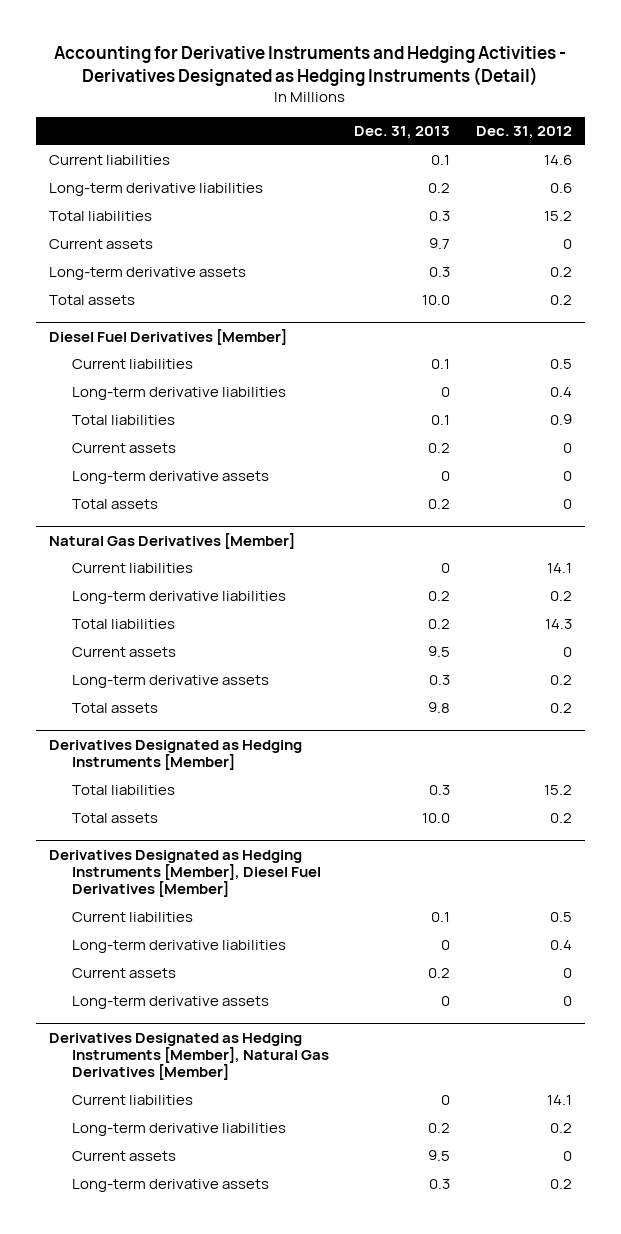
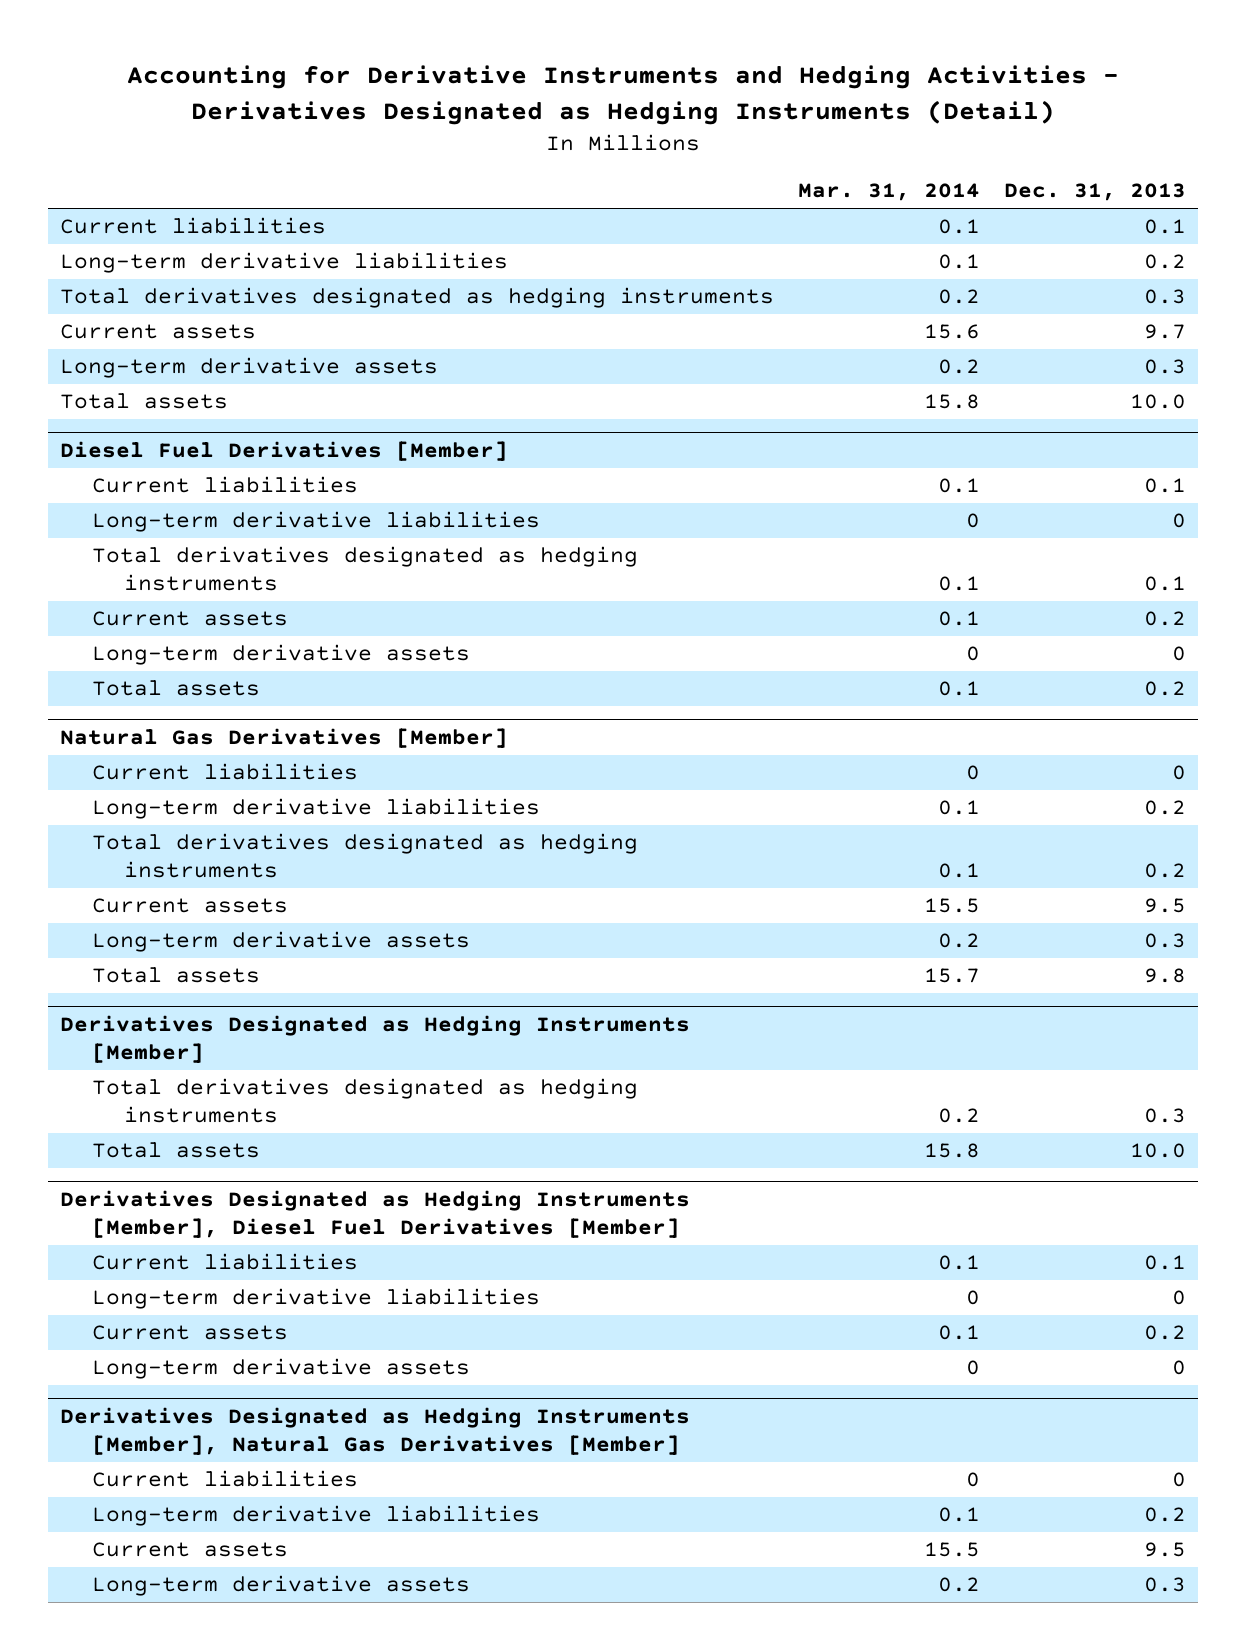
[476,126,573,140] Dec. 31, 2012 -> none
none -> [797,183,980,202] Mar. 31, 2014
[48,211,152,222] Total liabilities -> [59,287,774,309] Total derivatives designated as hedging instruments
[71,415,175,426] Total liabilities -> [91,546,638,592] Total derivatives designated as hedging instruments
[71,619,175,630] Total liabilities -> [91,833,638,879] Total derivatives designated as hedging instruments
[71,785,175,796] Total liabilities -> [91,1078,638,1124] Total derivatives designated as hedging instruments

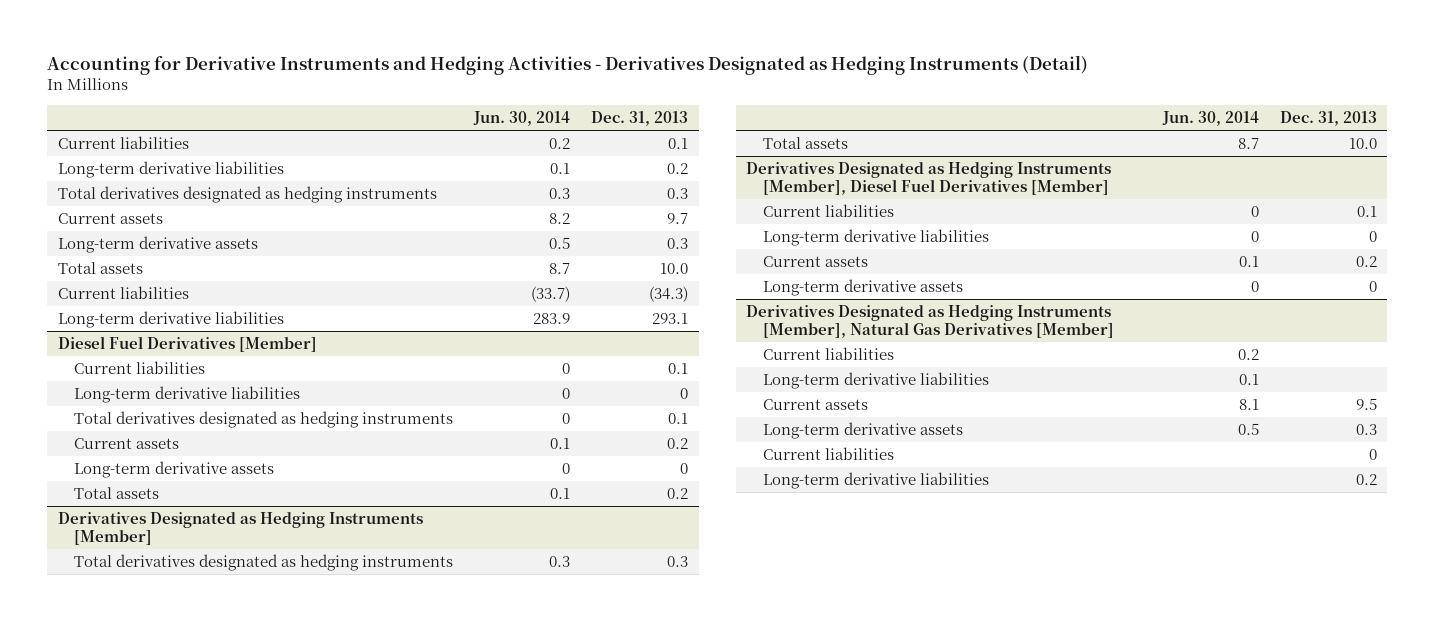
[797,183,980,202] Mar. 31, 2014 -> none
none -> [473,111,571,127] Jun. 30, 2014
none -> [57,285,189,299] Current liabilities
none -> [57,310,284,328] Long-term derivative liabilities
[59,728,508,749] Natural Gas Derivatives [Member] -> none
[91,763,358,781] Current liabilities -> none
[91,798,540,820] Long-term derivative liabilities -> none
[91,833,638,879] Total derivatives designated as hedging instruments -> none
[91,898,288,914] Current assets -> none
[91,931,470,953] Long-term derivative assets -> none
[91,967,260,984] Total assets -> none
none -> [762,346,894,360] Current liabilities
none -> [762,371,989,389] Long-term derivative liabilities
[91,1470,358,1488] Current liabilities -> [762,446,894,460] Current liabilities
[91,1505,540,1527] Long-term derivative liabilities -> [762,471,989,489] Long-term derivative liabilities

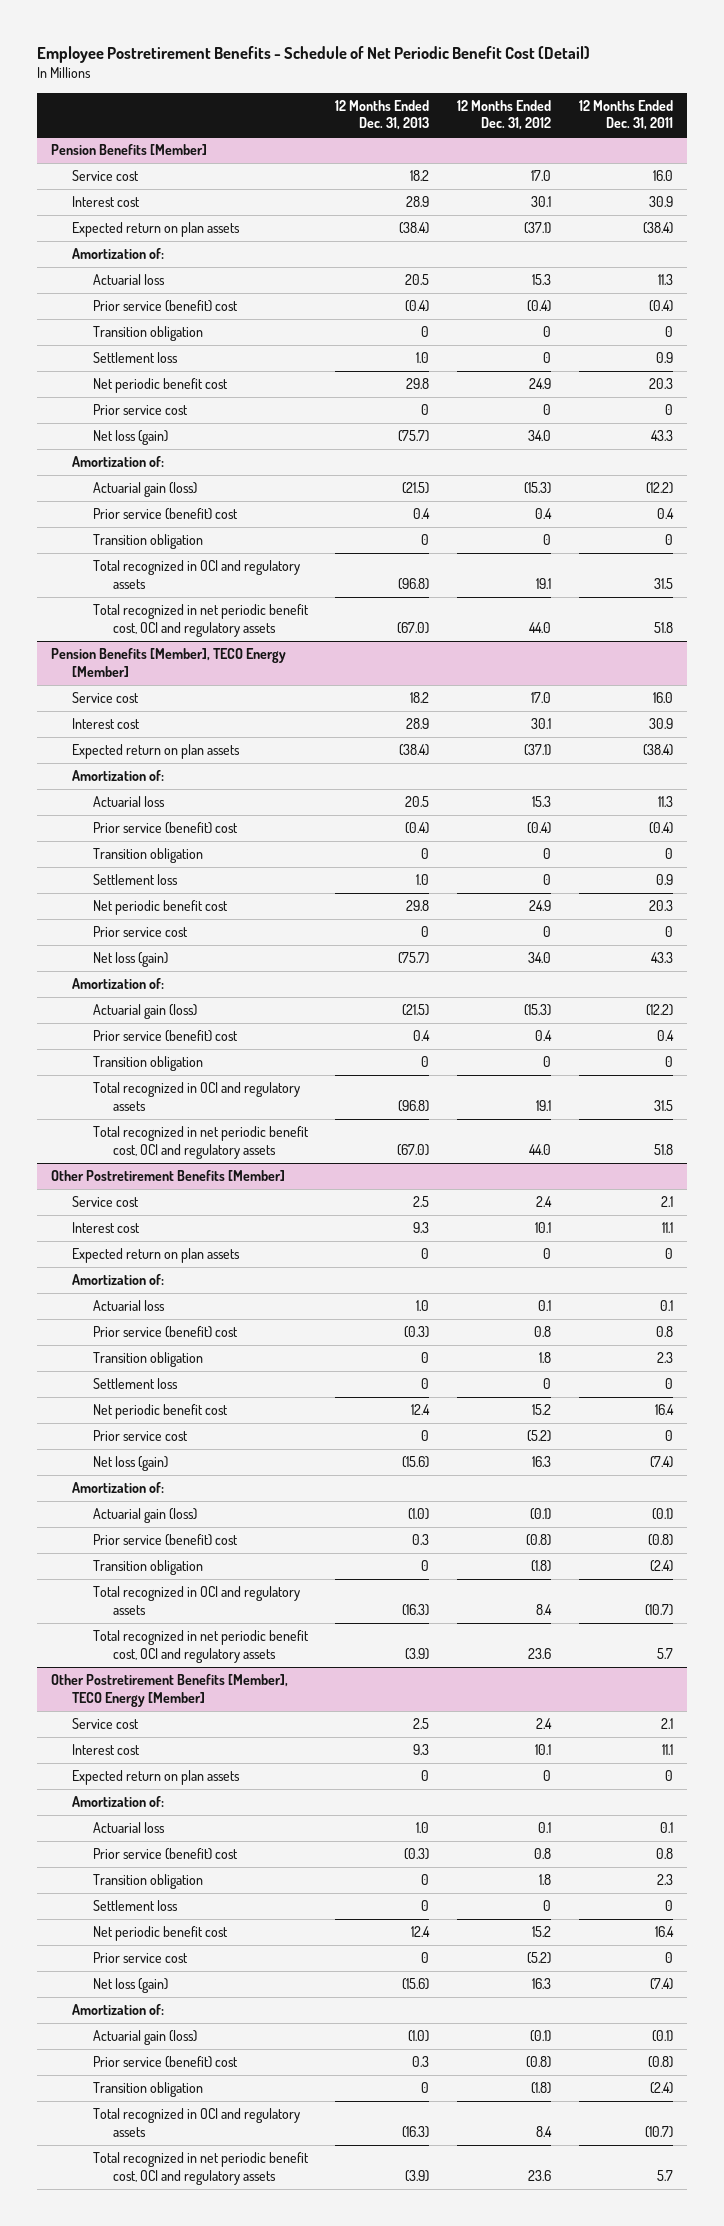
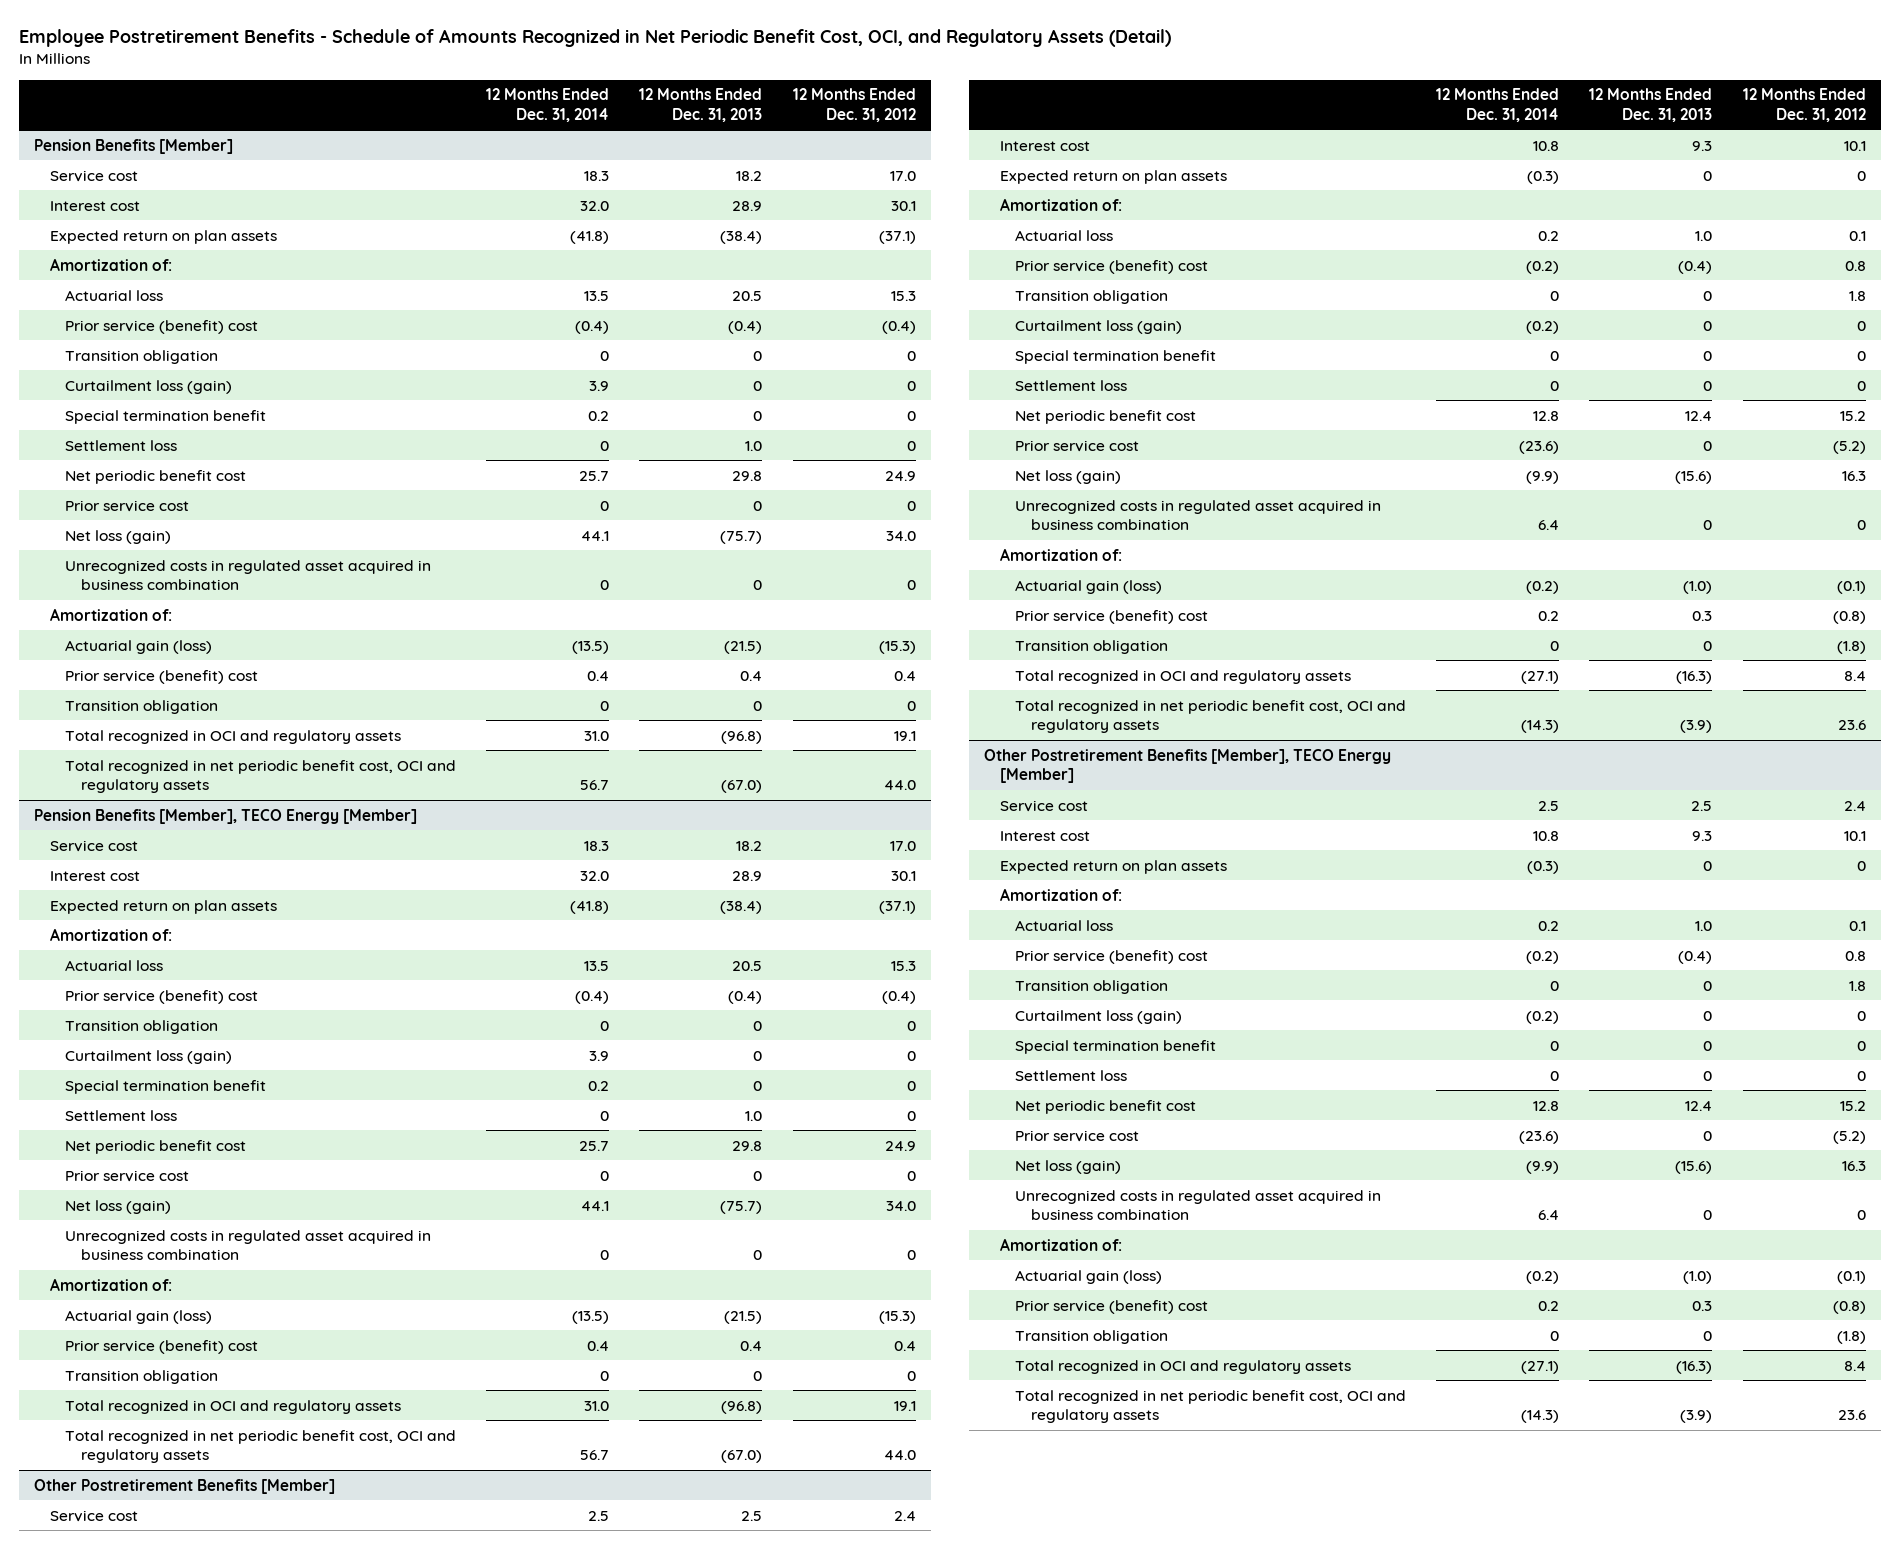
[37,46,591,64] Employee Postretirement Benefits - Schedule of Net Periodic Benefit Cost (Detail) -> [19,29,1172,48] Employee Postretirement Benefits - Schedule of Amounts Recognized in Net Periodic Benefit Cost, OCI, and Regulatory Assets (Detail)
[578,99,673,131] 12 Months Ended Dec. 31, 2011 -> none
none -> [486,88,610,122] 12 Months Ended Dec. 31, 2014
none -> [65,379,233,394] Curtailment loss (gain)
none -> [65,409,267,424] Special termination benefit
none -> [65,559,432,591] Unrecognized costs in regulated asset acquired in business combination
none -> [65,1049,233,1064] Curtailment loss (gain)
none -> [65,1079,267,1094] Special termination benefit
none -> [65,1229,432,1261] Unrecognized costs in regulated asset acquired in business combination
[404,1326,430,1339] (0.3) -> [1678,260,1713,274] (0.4)
none -> [1015,319,1183,334] Curtailment loss (gain)
none -> [1015,349,1217,364] Special termination benefit
none -> [1015,499,1382,531] Unrecognized costs in regulated asset acquired in business combination
[404,1848,430,1861] (0.3) -> [1678,950,1713,964] (0.4)
none -> [1015,1009,1183,1024] Curtailment loss (gain)
none -> [1015,1039,1217,1054] Special termination benefit
none -> [1015,1189,1382,1221] Unrecognized costs in regulated asset acquired in business combination

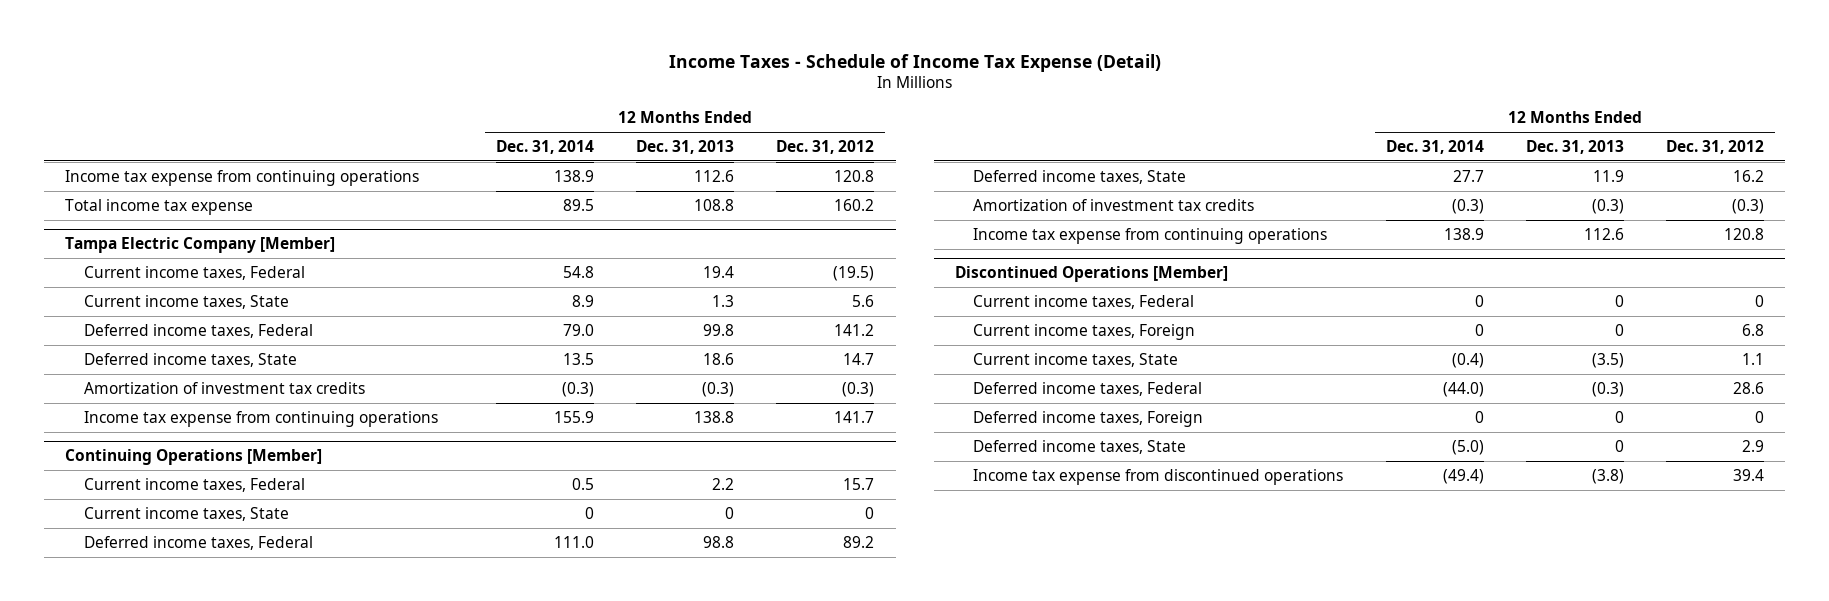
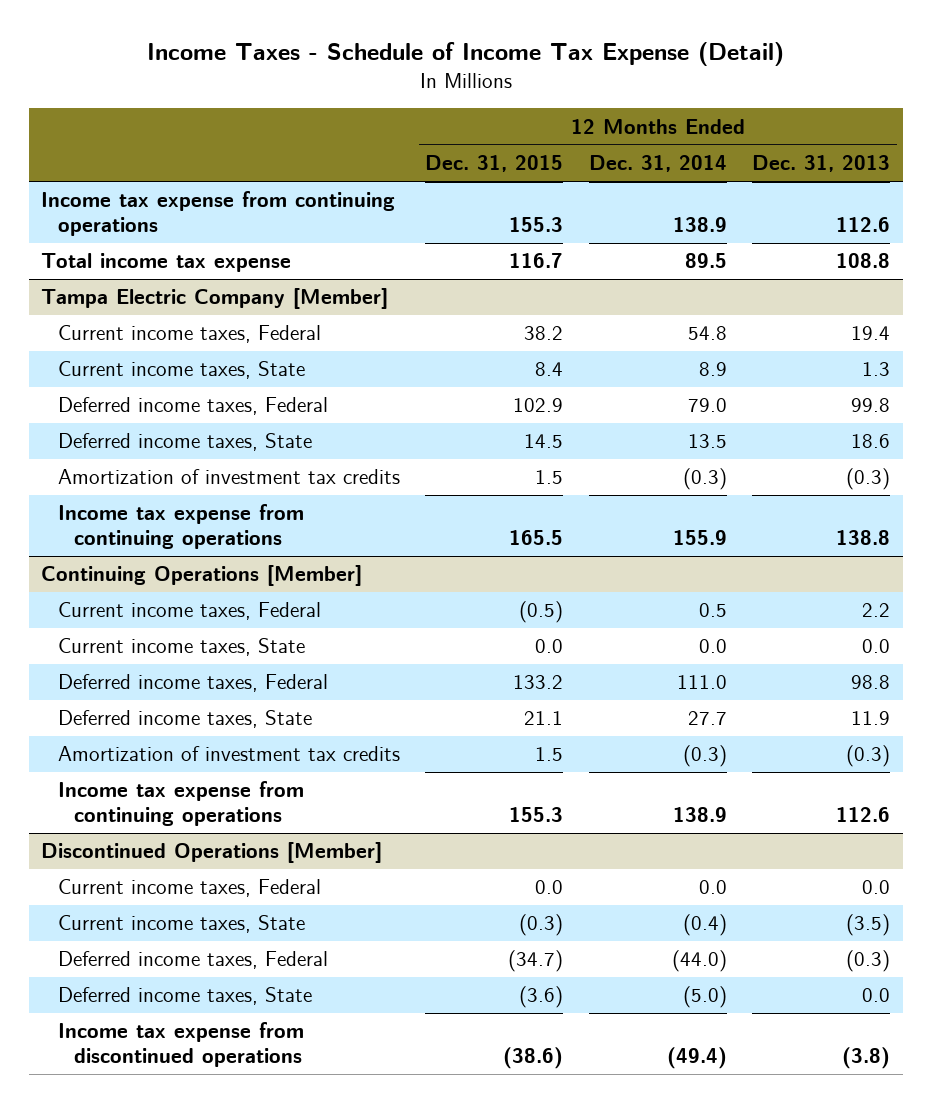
[776,140,875,155] Dec. 31, 2012 -> none
none -> [425,155,564,173] Dec. 31, 2015
[584,506,594,519] 0 -> [698,639,727,654] 0.0
[725,506,735,519] 0 -> [862,639,891,654] 0.0
[973,323,1196,340] Current income taxes, Foreign -> none
[1474,294,1484,307] 0 -> [698,880,727,895] 0.0
[1614,294,1624,307] 0 -> [862,880,891,895] 0.0
[973,410,1204,427] Deferred income taxes, Foreign -> none
[1614,439,1624,452] 0 -> [862,988,891,1003] 0.0

